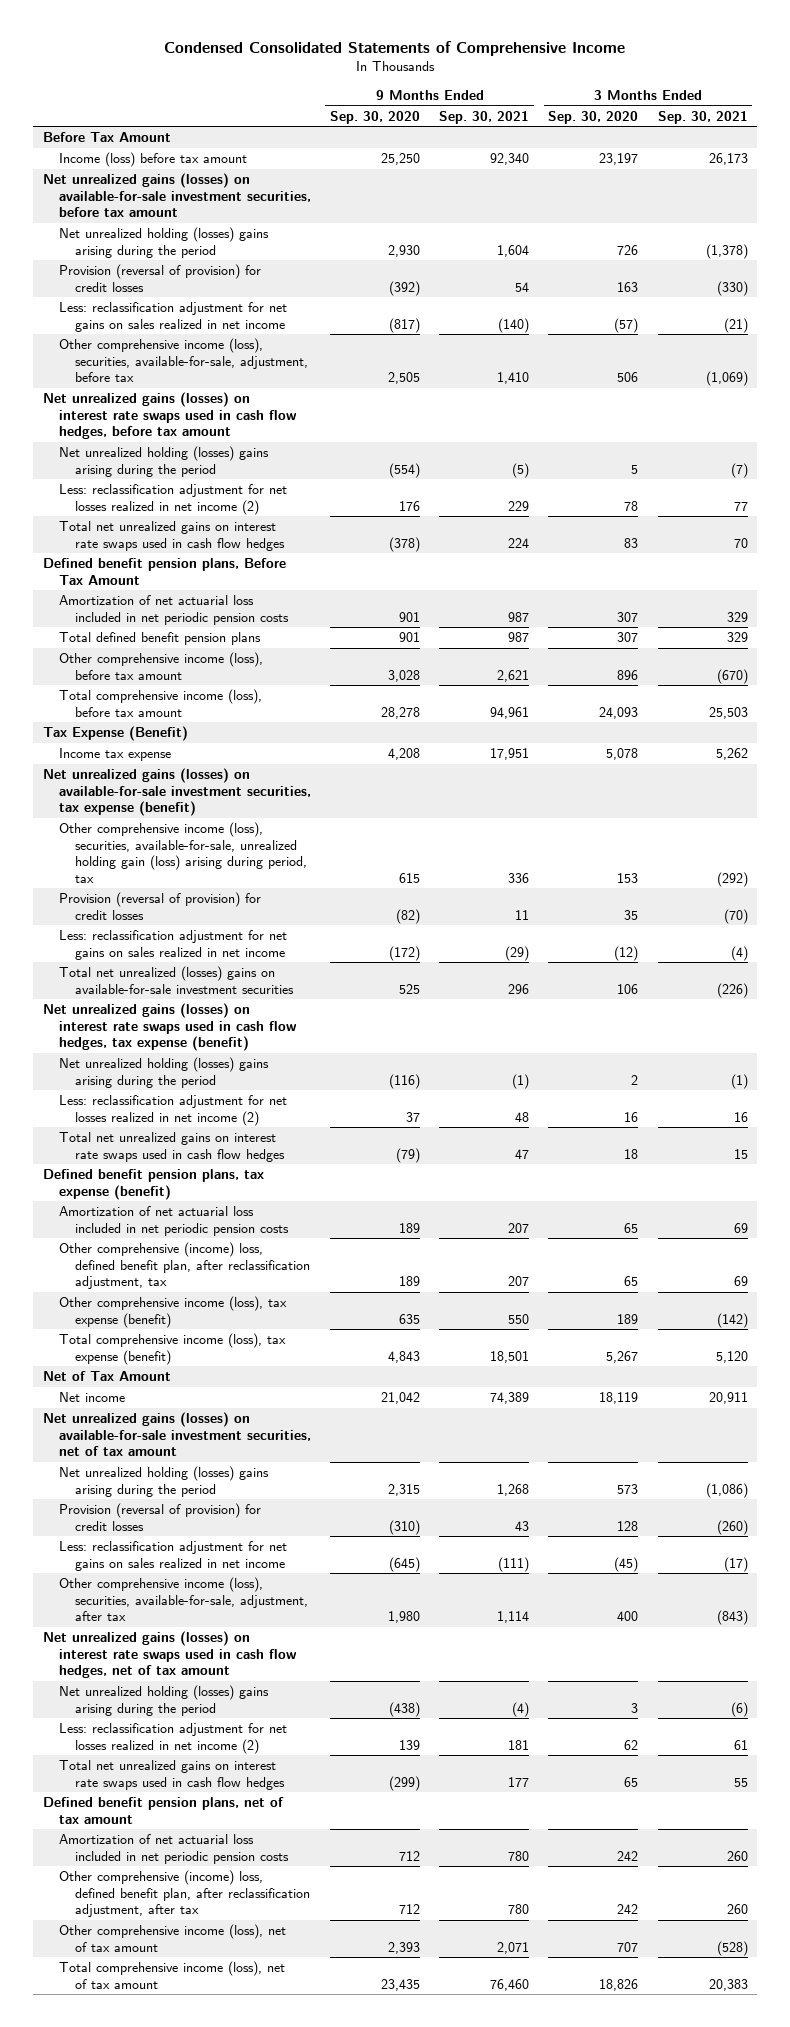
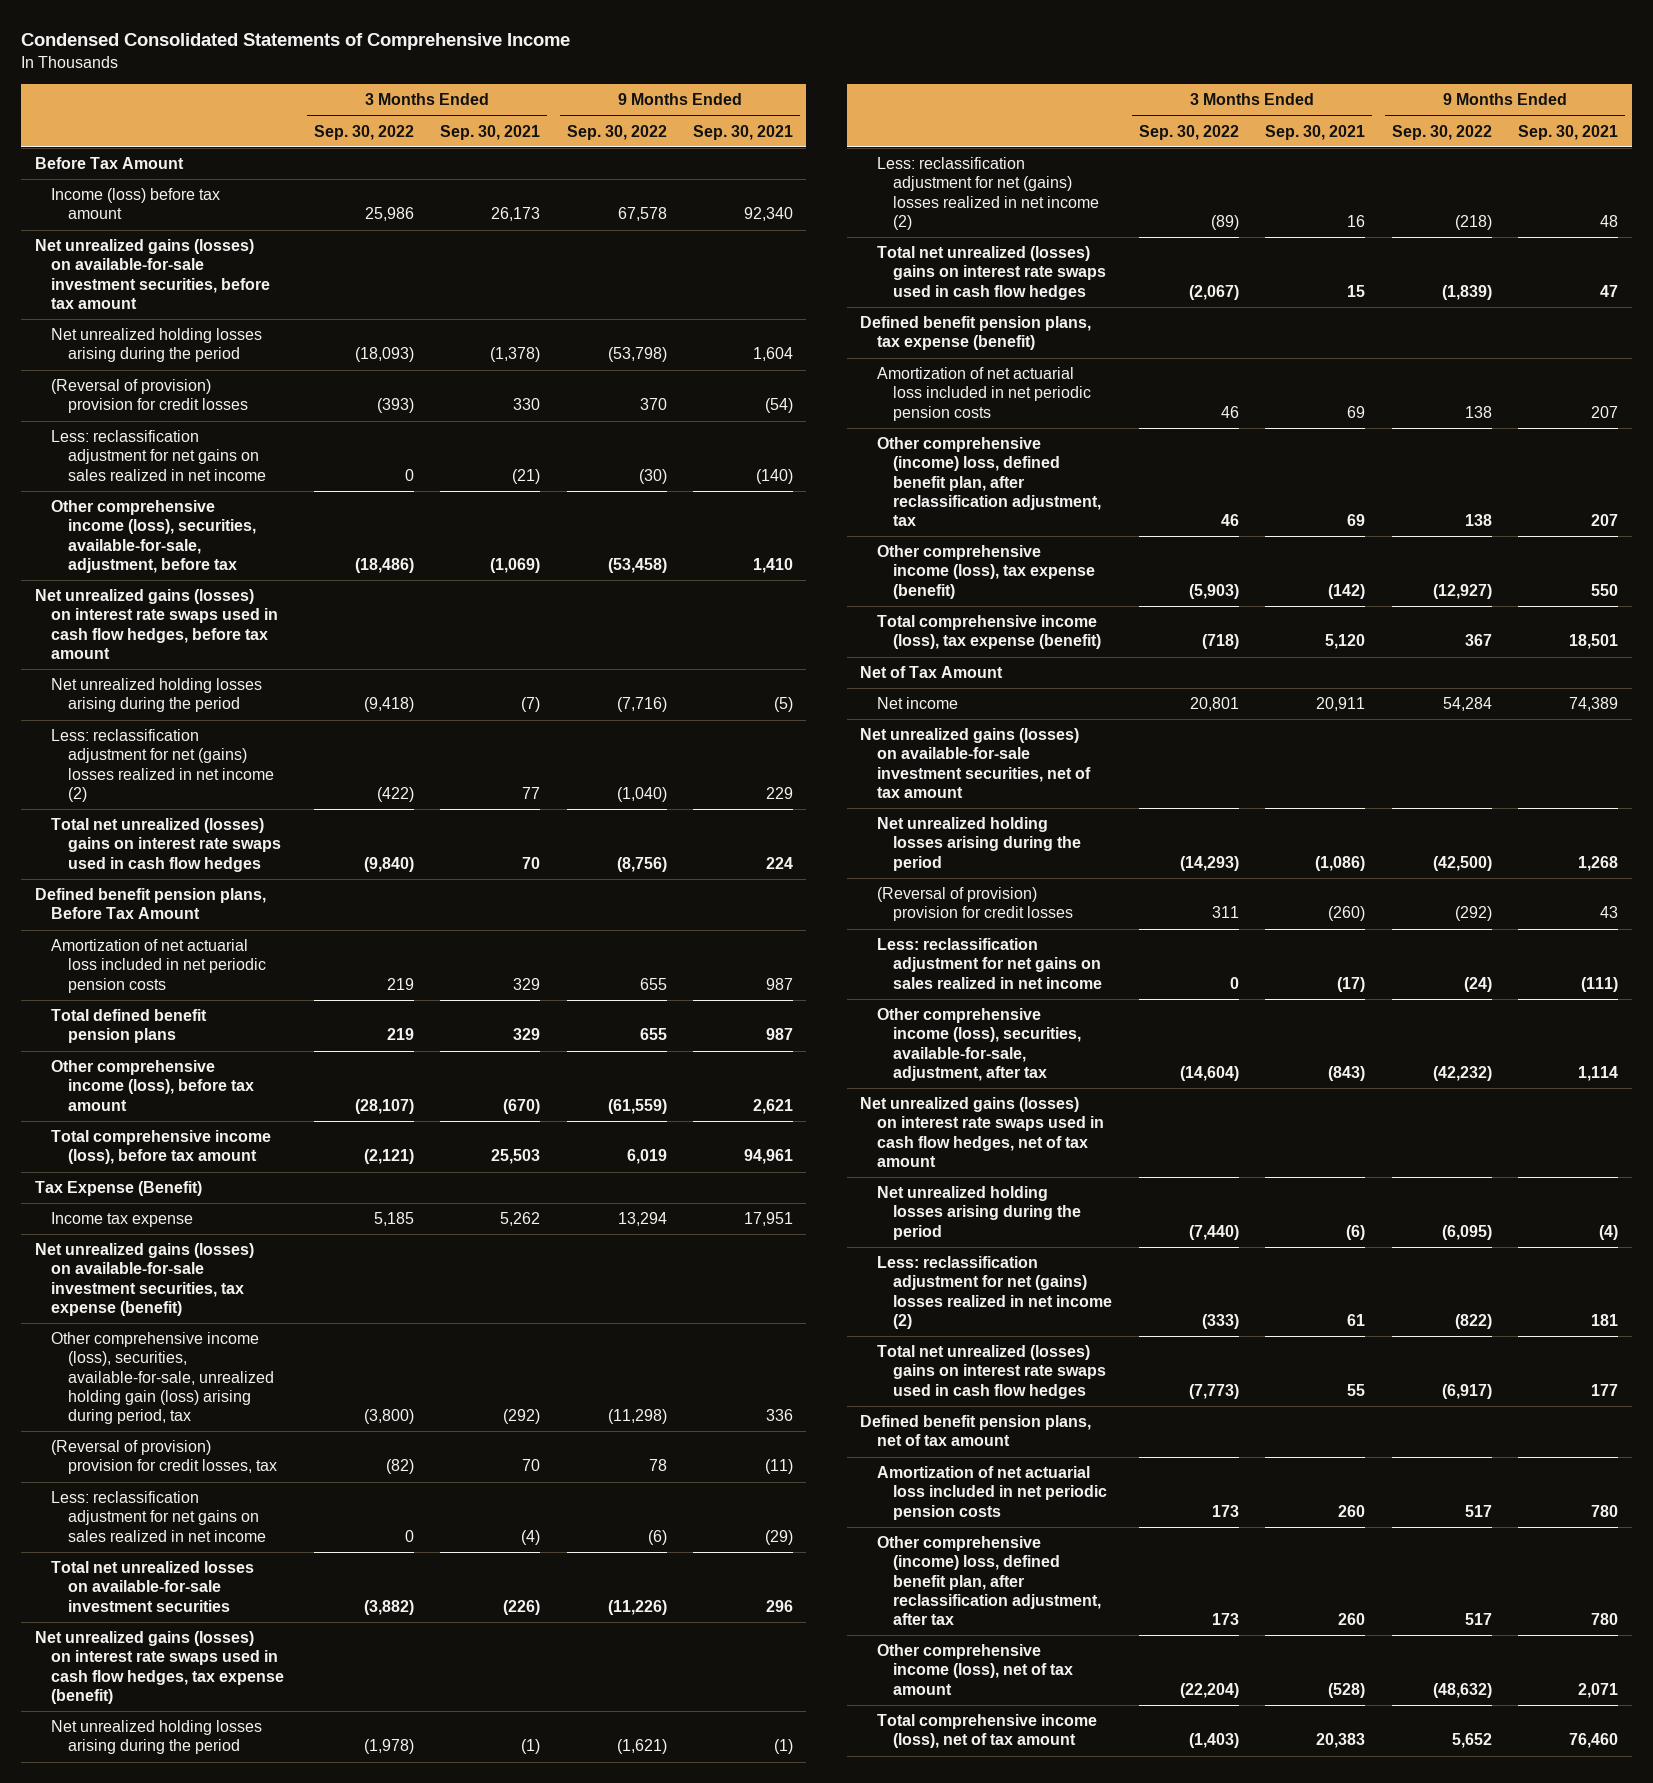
[329,110,420,124] Sep. 30, 2020 -> none
[548,110,639,124] Sep. 30, 2020 -> none
none -> [313,124,414,140] Sep. 30, 2022
none -> [566,124,667,140] Sep. 30, 2022
[58,227,269,258] Net unrealized holding (losses) gains arising during the period -> [51,328,263,363] Net unrealized holding losses arising during the period
[58,264,261,292] Provision (reversal of provision) for credit losses -> [51,379,248,414] (Reversal of provision) provision for credit losses
[515,281,530,292] 54 -> [765,398,794,414] (54)
[716,280,748,296] (330) -> [513,398,541,411] 330
[58,446,269,477] Net unrealized holding (losses) gains arising during the period -> [51,678,263,713] Net unrealized holding losses arising during the period
[58,484,287,515] Less: reclassification adjustment for net losses realized in net income (2) -> [51,729,274,802] Less: reclassification adjustment for net (gains) losses realized in net income (2)
[58,521,285,551] Total net unrealized gains on interest rate swaps used in cash flow hedges -> [51,818,281,872] Total net unrealized (losses) gains on interest rate swaps used in cash flow hedges
[58,892,261,920] Provision (reversal of provision) for credit losses -> [51,1440,277,1475] (Reversal of provision) provision for credit losses, tax
[515,909,530,920] 11 -> [765,1459,794,1475] (11)
[723,908,748,924] (70) -> [522,1459,541,1472] 70
[58,966,294,994] Total net unrealized (losses) gains on available-for-sale investment securities -> [51,1561,255,1612] Total net unrealized losses on available-for-sale investment securities
[58,1057,269,1088] Net unrealized holding (losses) gains arising during the period -> [51,1720,263,1755] Net unrealized holding losses arising during the period
[58,1095,287,1126] Less: reclassification adjustment for net losses realized in net income (2) -> [876,157,1100,230] Less: reclassification adjustment for net (gains) losses realized in net income (2)
[58,1132,285,1162] Total net unrealized gains on interest rate swaps used in cash flow hedges -> [876,246,1107,300] Total net unrealized (losses) gains on interest rate swaps used in cash flow hedges
[58,1466,269,1497] Net unrealized holding (losses) gains arising during the period -> [876,817,1082,871] Net unrealized holding losses arising during the period
[58,1503,261,1531] Provision (reversal of provision) for credit losses -> [876,887,1074,922] (Reversal of provision) provision for credit losses
[58,1685,269,1716] Net unrealized holding (losses) gains arising during the period -> [876,1186,1082,1240] Net unrealized holding losses arising during the period
[58,1723,287,1754] Less: reclassification adjustment for net losses realized in net income (2) -> [876,1256,1113,1329] Less: reclassification adjustment for net (gains) losses realized in net income (2)
[58,1760,285,1790] Total net unrealized gains on interest rate swaps used in cash flow hedges -> [876,1345,1107,1399] Total net unrealized (losses) gains on interest rate swaps used in cash flow hedges

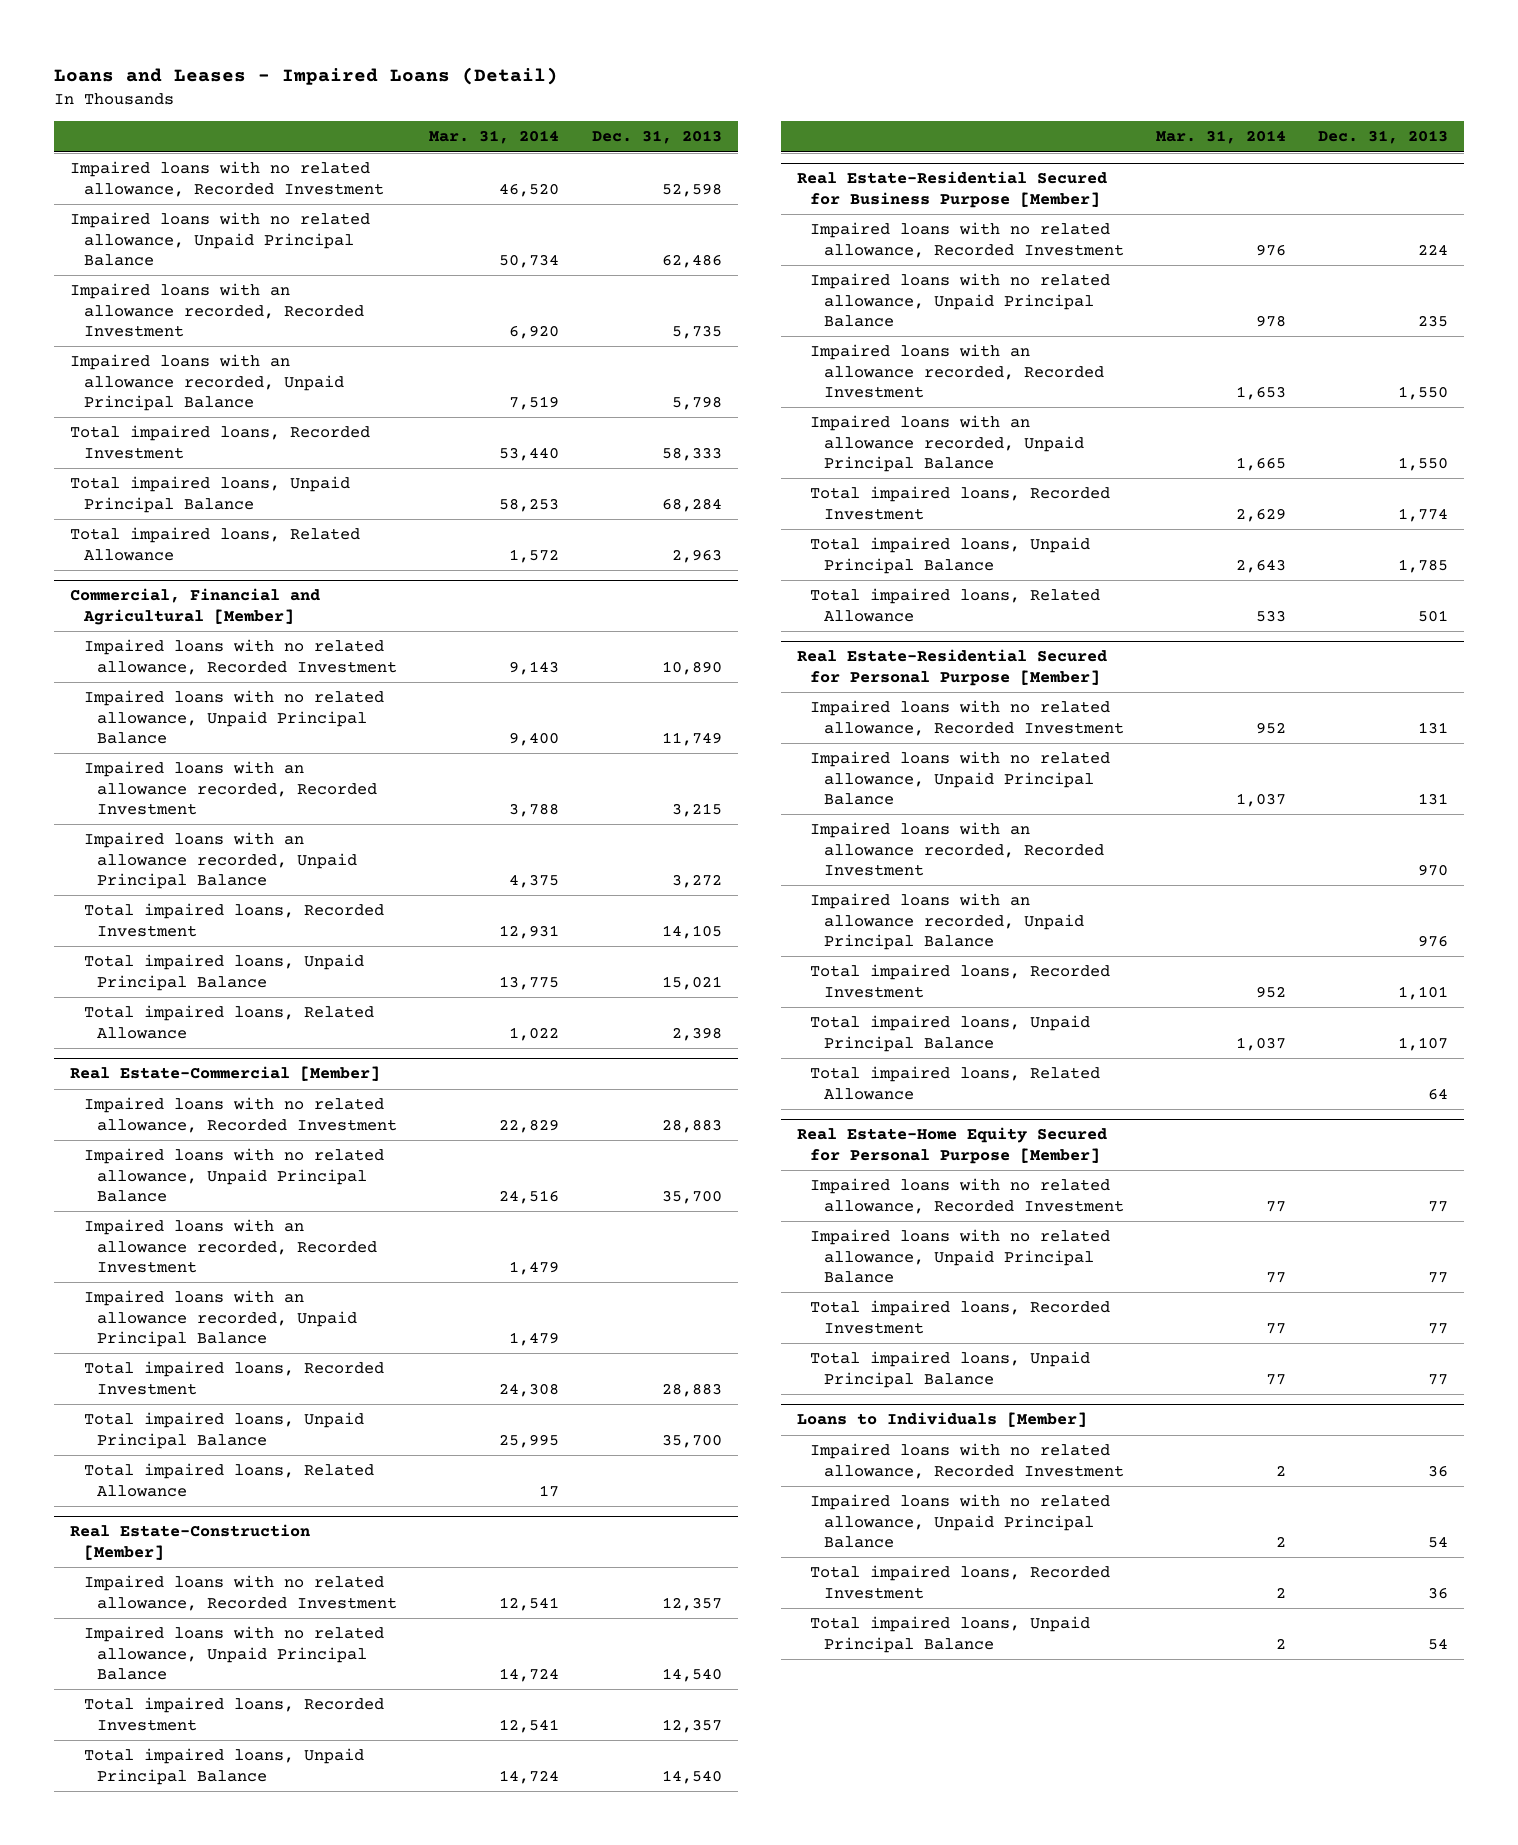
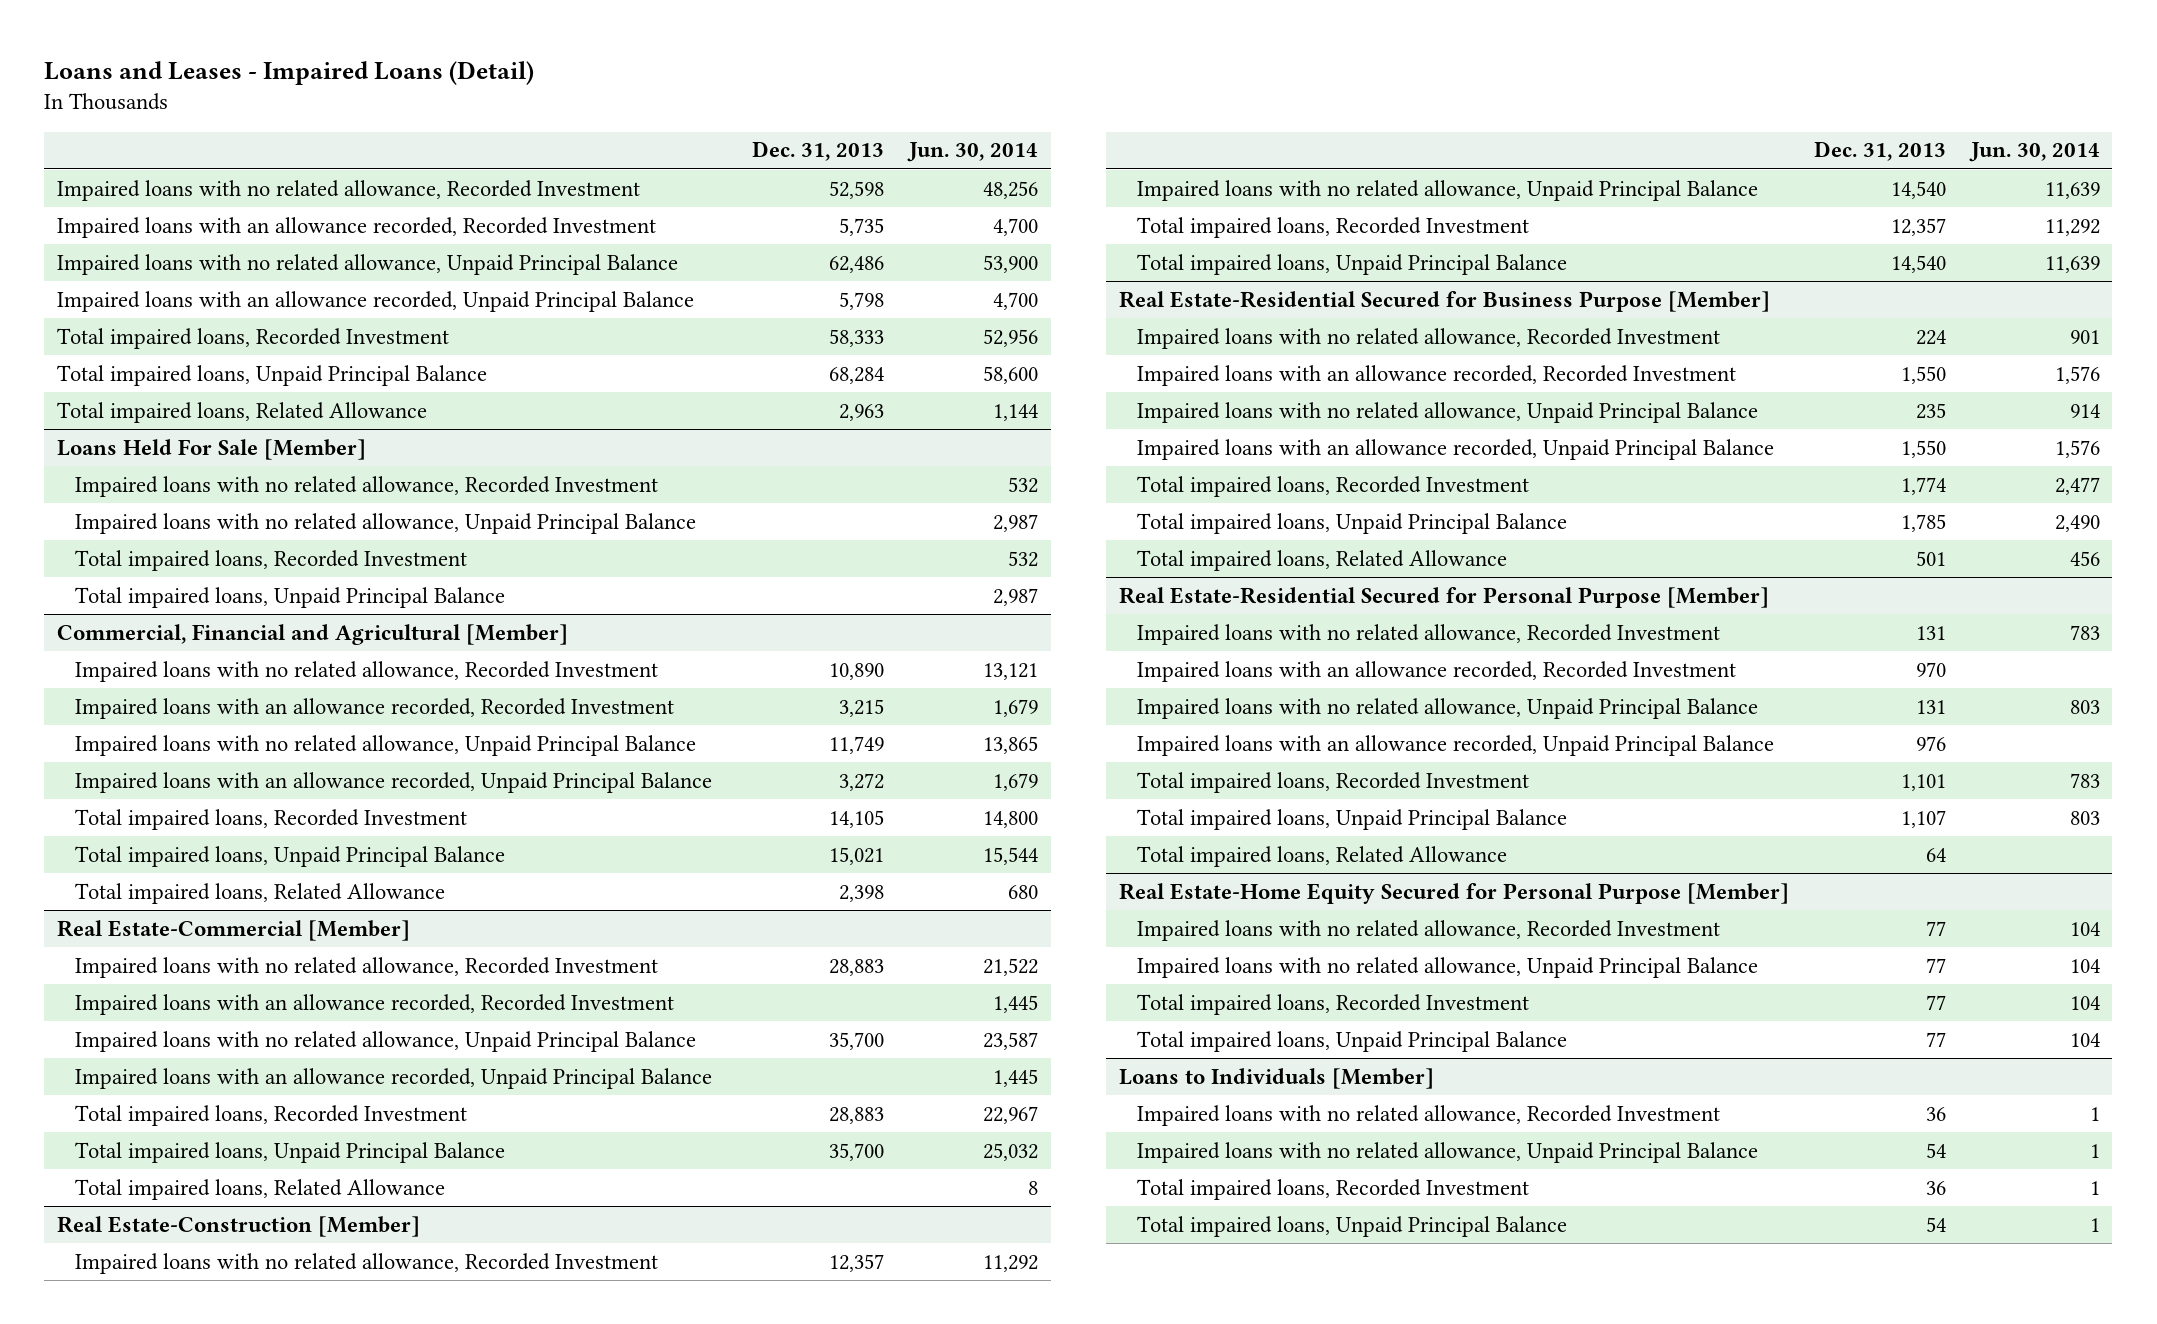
[429,130,560,145] Mar. 31, 2014 -> none
none -> [907,142,1039,163] Jun. 30, 2014
[70,212,371,267] Impaired loans with no related allowance, Unpaid Principal Balance -> [56,253,678,275] Impaired loans with no related allowance, Unpaid Principal Balance
none -> [56,438,366,460] Loans Held For Sale [Member]
none -> [74,475,658,497] Impaired loans with no related allowance, Recorded Investment
none -> [74,512,696,534] Impaired loans with no related allowance, Unpaid Principal Balance
none -> [74,549,467,571] Total impaired loans, Recorded Investment
none -> [74,586,505,608] Total impaired loans, Unpaid Principal Balance
[83,690,384,745] Impaired loans with no related allowance, Unpaid Principal Balance -> [74,734,696,756] Impaired loans with no related allowance, Unpaid Principal Balance
[83,1148,384,1203] Impaired loans with no related allowance, Unpaid Principal Balance -> [74,1030,696,1052] Impaired loans with no related allowance, Unpaid Principal Balance
[810,273,1111,328] Impaired loans with no related allowance, Unpaid Principal Balance -> [1136,401,1758,423] Impaired loans with no related allowance, Unpaid Principal Balance
[810,751,1111,806] Impaired loans with no related allowance, Unpaid Principal Balance -> [1136,697,1758,719] Impaired loans with no related allowance, Unpaid Principal Balance

